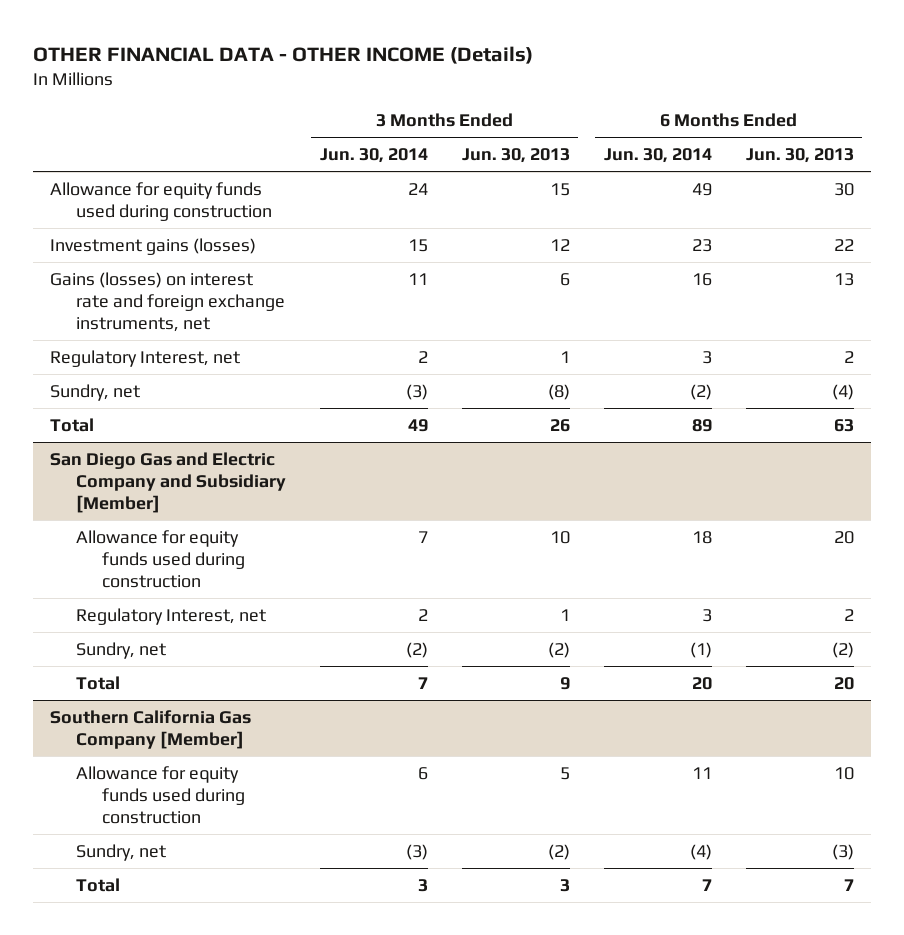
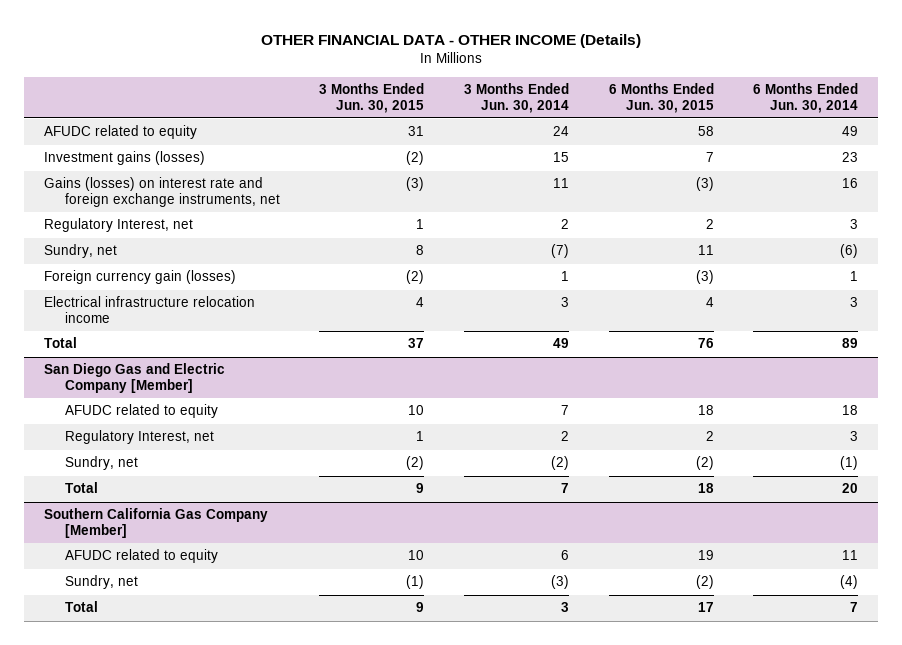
[461,147,570,163] Jun. 30, 2013 -> none
[745,147,854,163] Jun. 30, 2013 -> none
none -> [319,83,425,113] 3 Months Ended Jun. 30, 2015
none -> [608,83,714,113] 6 Months Ended Jun. 30, 2015
[49,181,272,221] Allowance for equity funds used during construction -> [44,125,198,140] AFUDC related to equity
[405,383,428,400] (3) -> [550,244,569,259] (7)
[689,383,712,400] (2) -> [840,244,859,259] (6)
none -> [44,270,237,285] Foreign currency gain (losses)
none -> [44,296,256,324] Electrical infrastructure relocation income
[49,451,286,513] San Diego Gas and Electric Company and Subsidiary [Member] -> [44,363,226,394] San Diego Gas and Electric Company [Member]
[75,529,245,588] Allowance for equity funds used during construction -> [64,404,218,419] AFUDC related to equity
[75,765,245,824] Allowance for equity funds used during construction -> [64,549,218,564] AFUDC related to equity

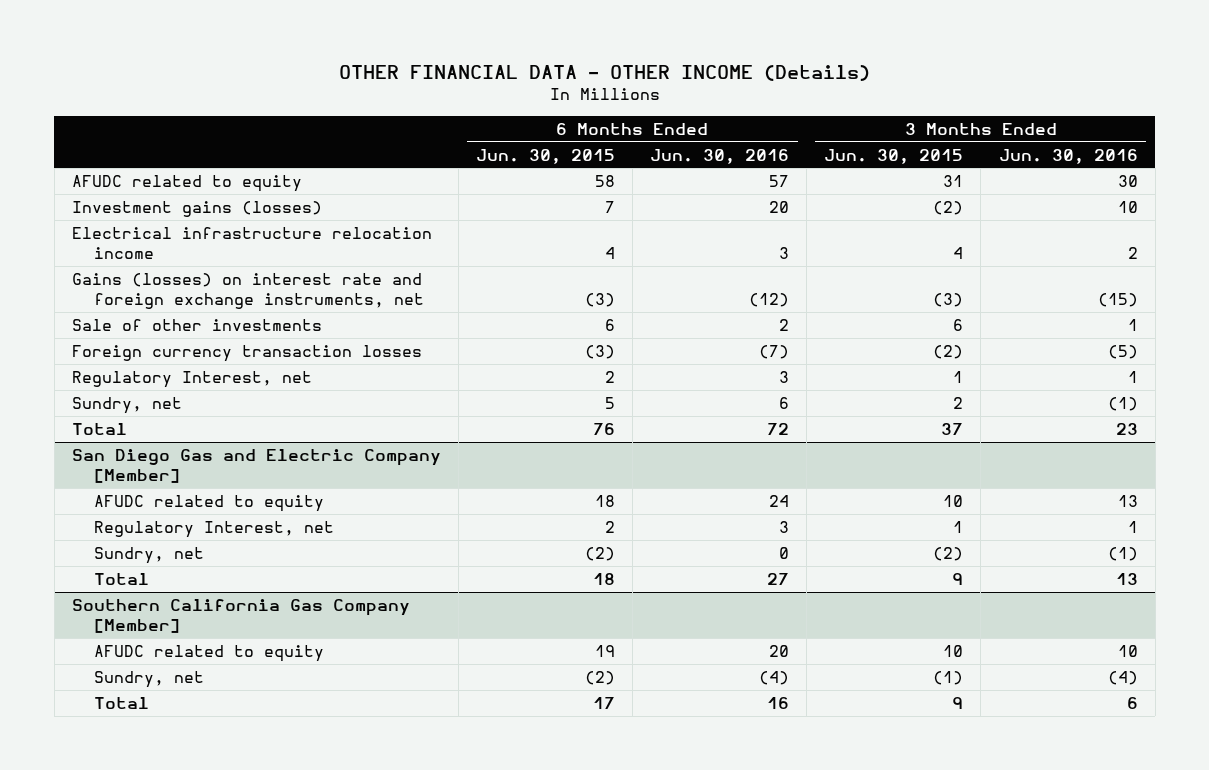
[463,83,569,113] 3 Months Ended Jun. 30, 2014 -> none
[753,83,859,113] 6 Months Ended Jun. 30, 2014 -> none
none -> [650,148,790,164] Jun. 30, 2016
none -> [998,148,1138,164] Jun. 30, 2016
[44,296,256,324] Electrical infrastructure relocation income -> [71,226,432,259] Electrical infrastructure relocation income
none -> [71,318,322,331] Sale of other investments
none -> [71,344,422,362] Foreign currency transaction losses
[44,270,237,285] Foreign currency gain (losses) -> none
[416,245,425,256] 8 -> [953,396,964,409] 2
[697,245,714,256] 11 -> [604,396,615,409] 5

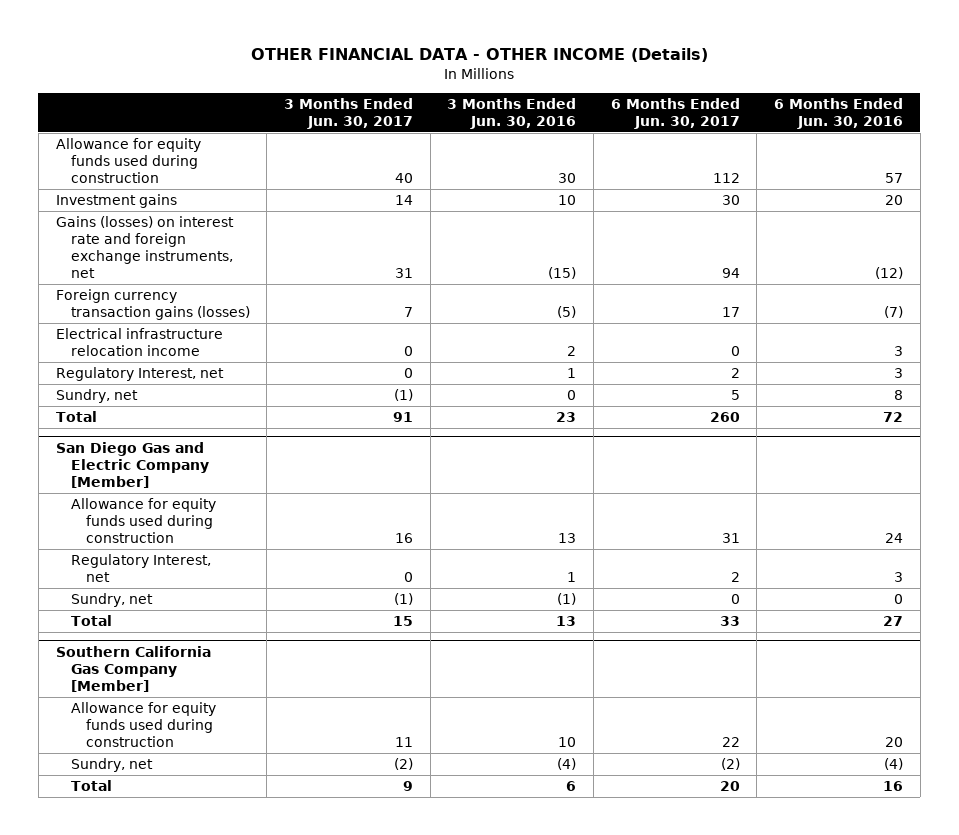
[475,148,615,164] Jun. 30, 2015 -> none
[824,148,964,164] Jun. 30, 2015 -> none
none -> [283,97,413,129] 3 Months Ended Jun. 30, 2017
none -> [610,97,740,129] 6 Months Ended Jun. 30, 2017
[71,174,302,192] AFUDC related to equity -> [55,138,201,184] Allowance for equity funds used during construction
[71,200,322,217] Investment gains (losses) -> [55,194,177,209] Investment gains
[71,318,322,331] Sale of other investments -> none
[71,344,422,362] Foreign currency transaction losses -> [55,289,250,321] Foreign currency transaction gains (losses)
[71,226,432,259] Electrical infrastructure relocation income -> [55,328,223,357] Electrical infrastructure relocation income
[779,396,790,409] 6 -> [893,390,903,401] 8
[1107,396,1138,411] (1) -> [567,390,577,401] 0
[93,494,324,512] AFUDC related to equity -> [70,498,216,544] Allowance for equity funds used during construction
[93,644,324,662] AFUDC related to equity -> [70,702,216,748] Allowance for equity funds used during construction

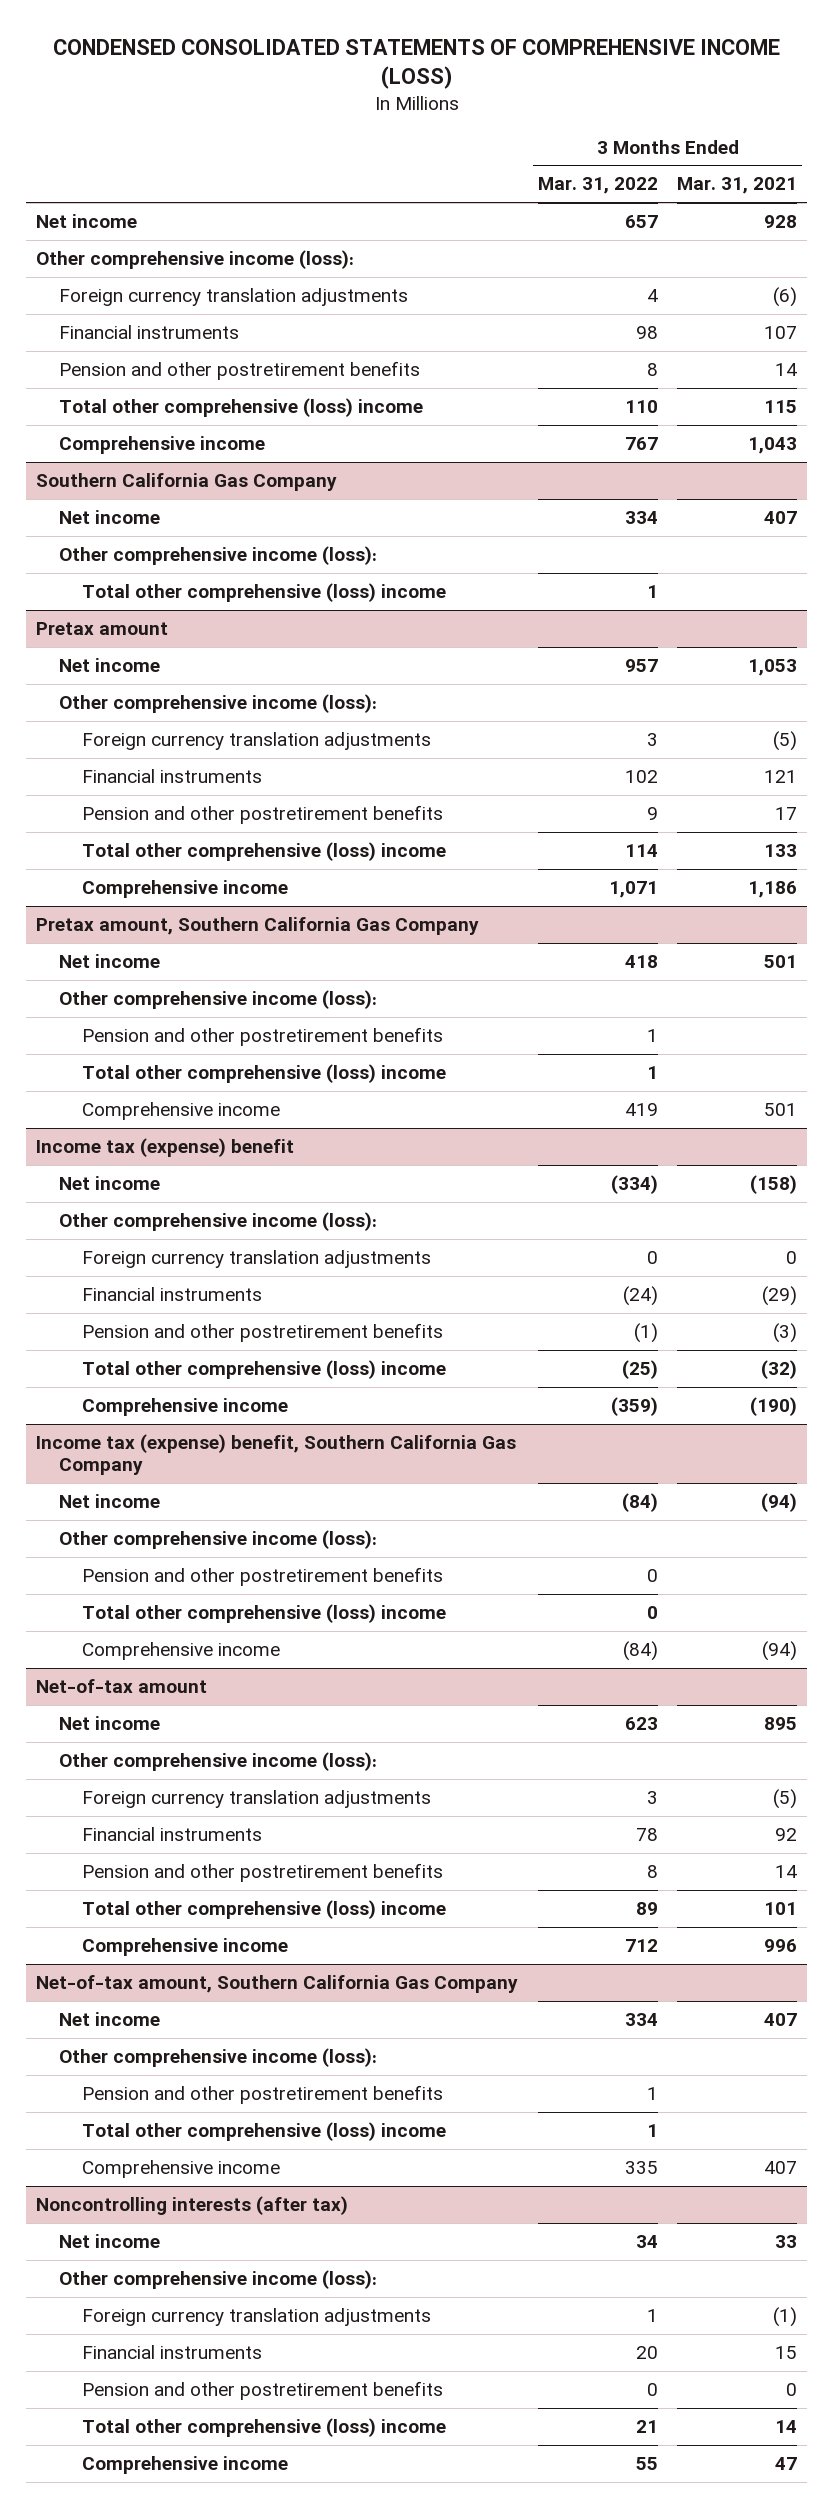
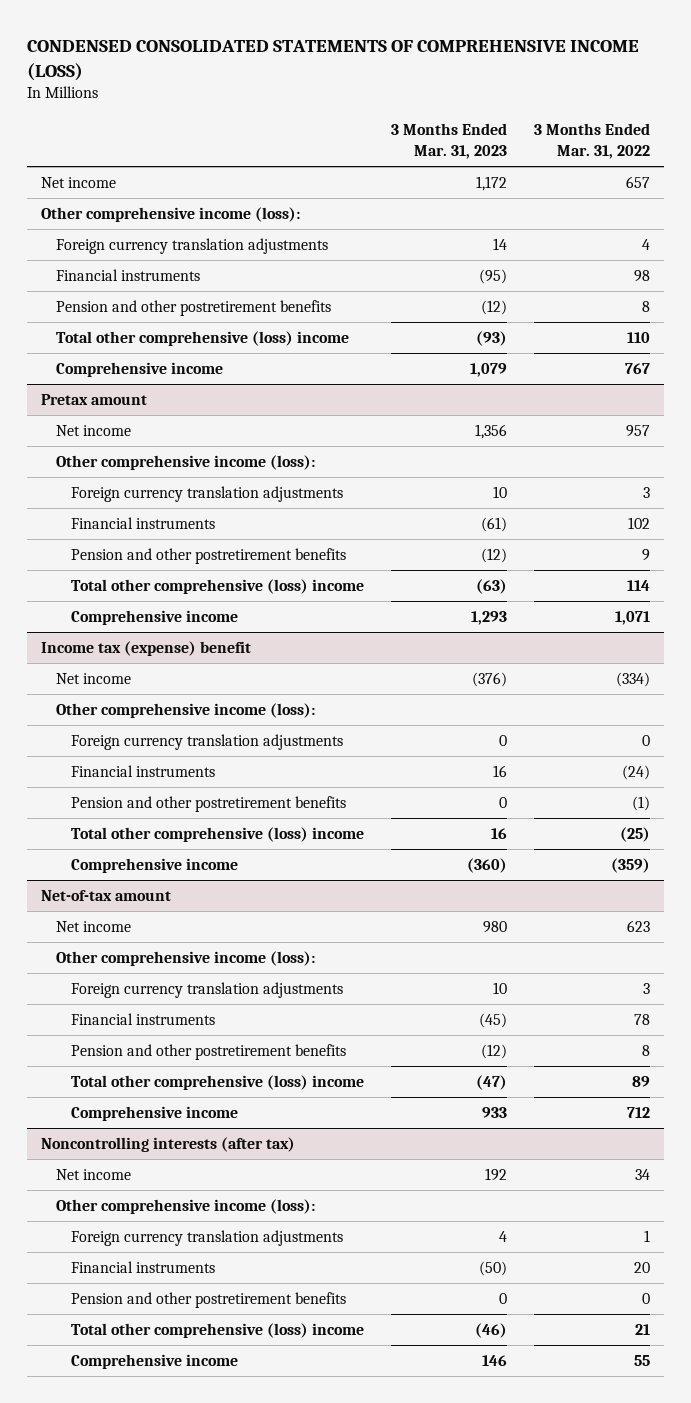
[677,177,798,195] Mar. 31, 2021 -> none
none -> [391,123,508,159] 3 Months Ended Mar. 31, 2023
[35,473,337,492] Southern California Gas Company -> none
[58,510,160,525] Net income -> none
[58,546,377,566] Other comprehensive income (loss): -> none
[82,583,447,603] Total other comprehensive (loss) income -> none
[35,917,479,936] Pretax amount, Southern California Gas Company -> none
[58,954,160,969] Net income -> none
[58,990,377,1010] Other comprehensive income (loss): -> none
[82,1027,444,1047] Pension and other postretirement benefits -> none
[82,1064,447,1084] Total other comprehensive (loss) income -> none
[82,1102,281,1121] Comprehensive income -> none
[35,1434,516,1475] Income tax (expense) benefit, Southern California Gas Company -> none
[58,1494,160,1509] Net income -> none
[58,1530,377,1550] Other comprehensive income (loss): -> none
[82,1567,444,1587] Pension and other postretirement benefits -> none
[82,1604,447,1624] Total other comprehensive (loss) income -> none
[82,1642,281,1661] Comprehensive income -> none
[35,1975,518,1994] Net-of-tax amount, Southern California Gas Company -> none
[58,2012,160,2027] Net income -> none
[58,2048,377,2068] Other comprehensive income (loss): -> none
[82,2085,444,2105] Pension and other postretirement benefits -> none
[82,2122,447,2142] Total other comprehensive (loss) income -> none
[82,2160,281,2179] Comprehensive income -> none

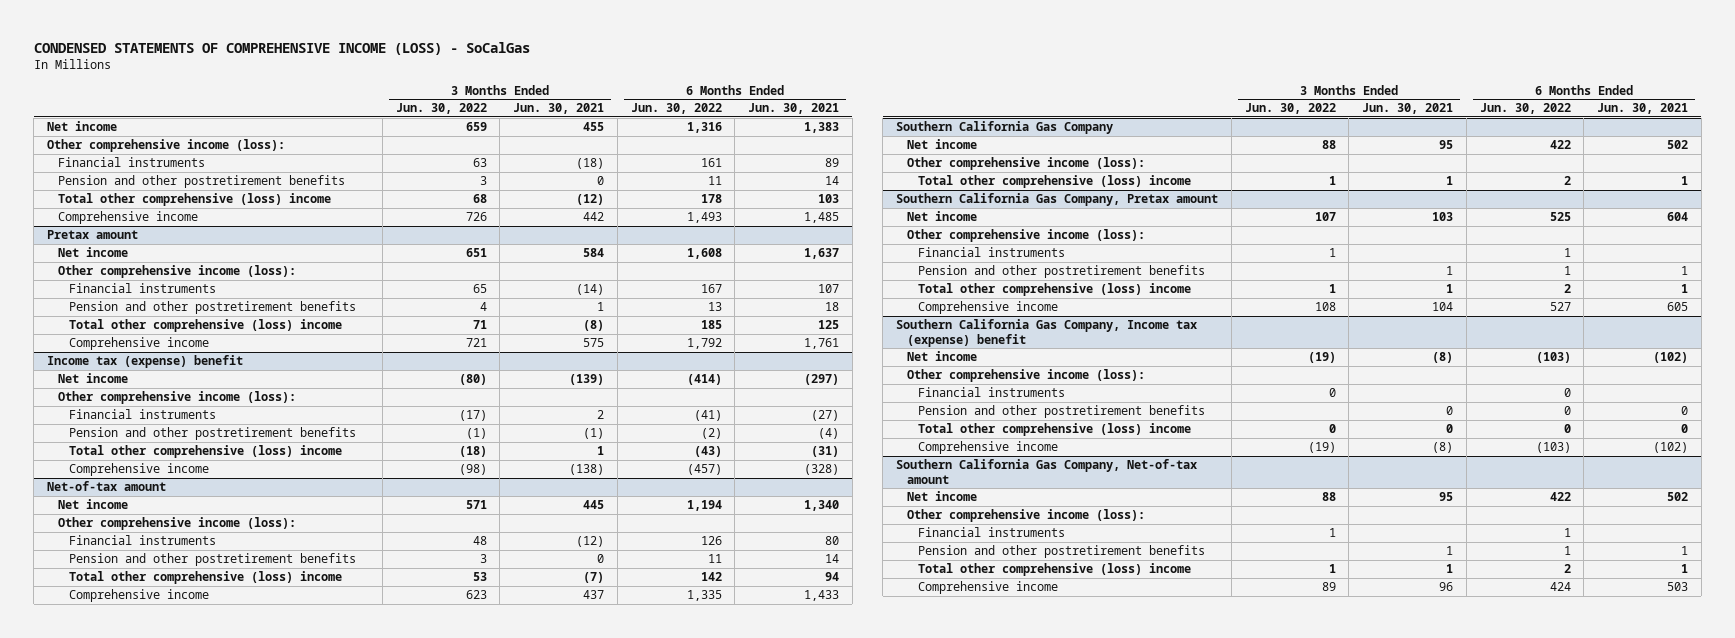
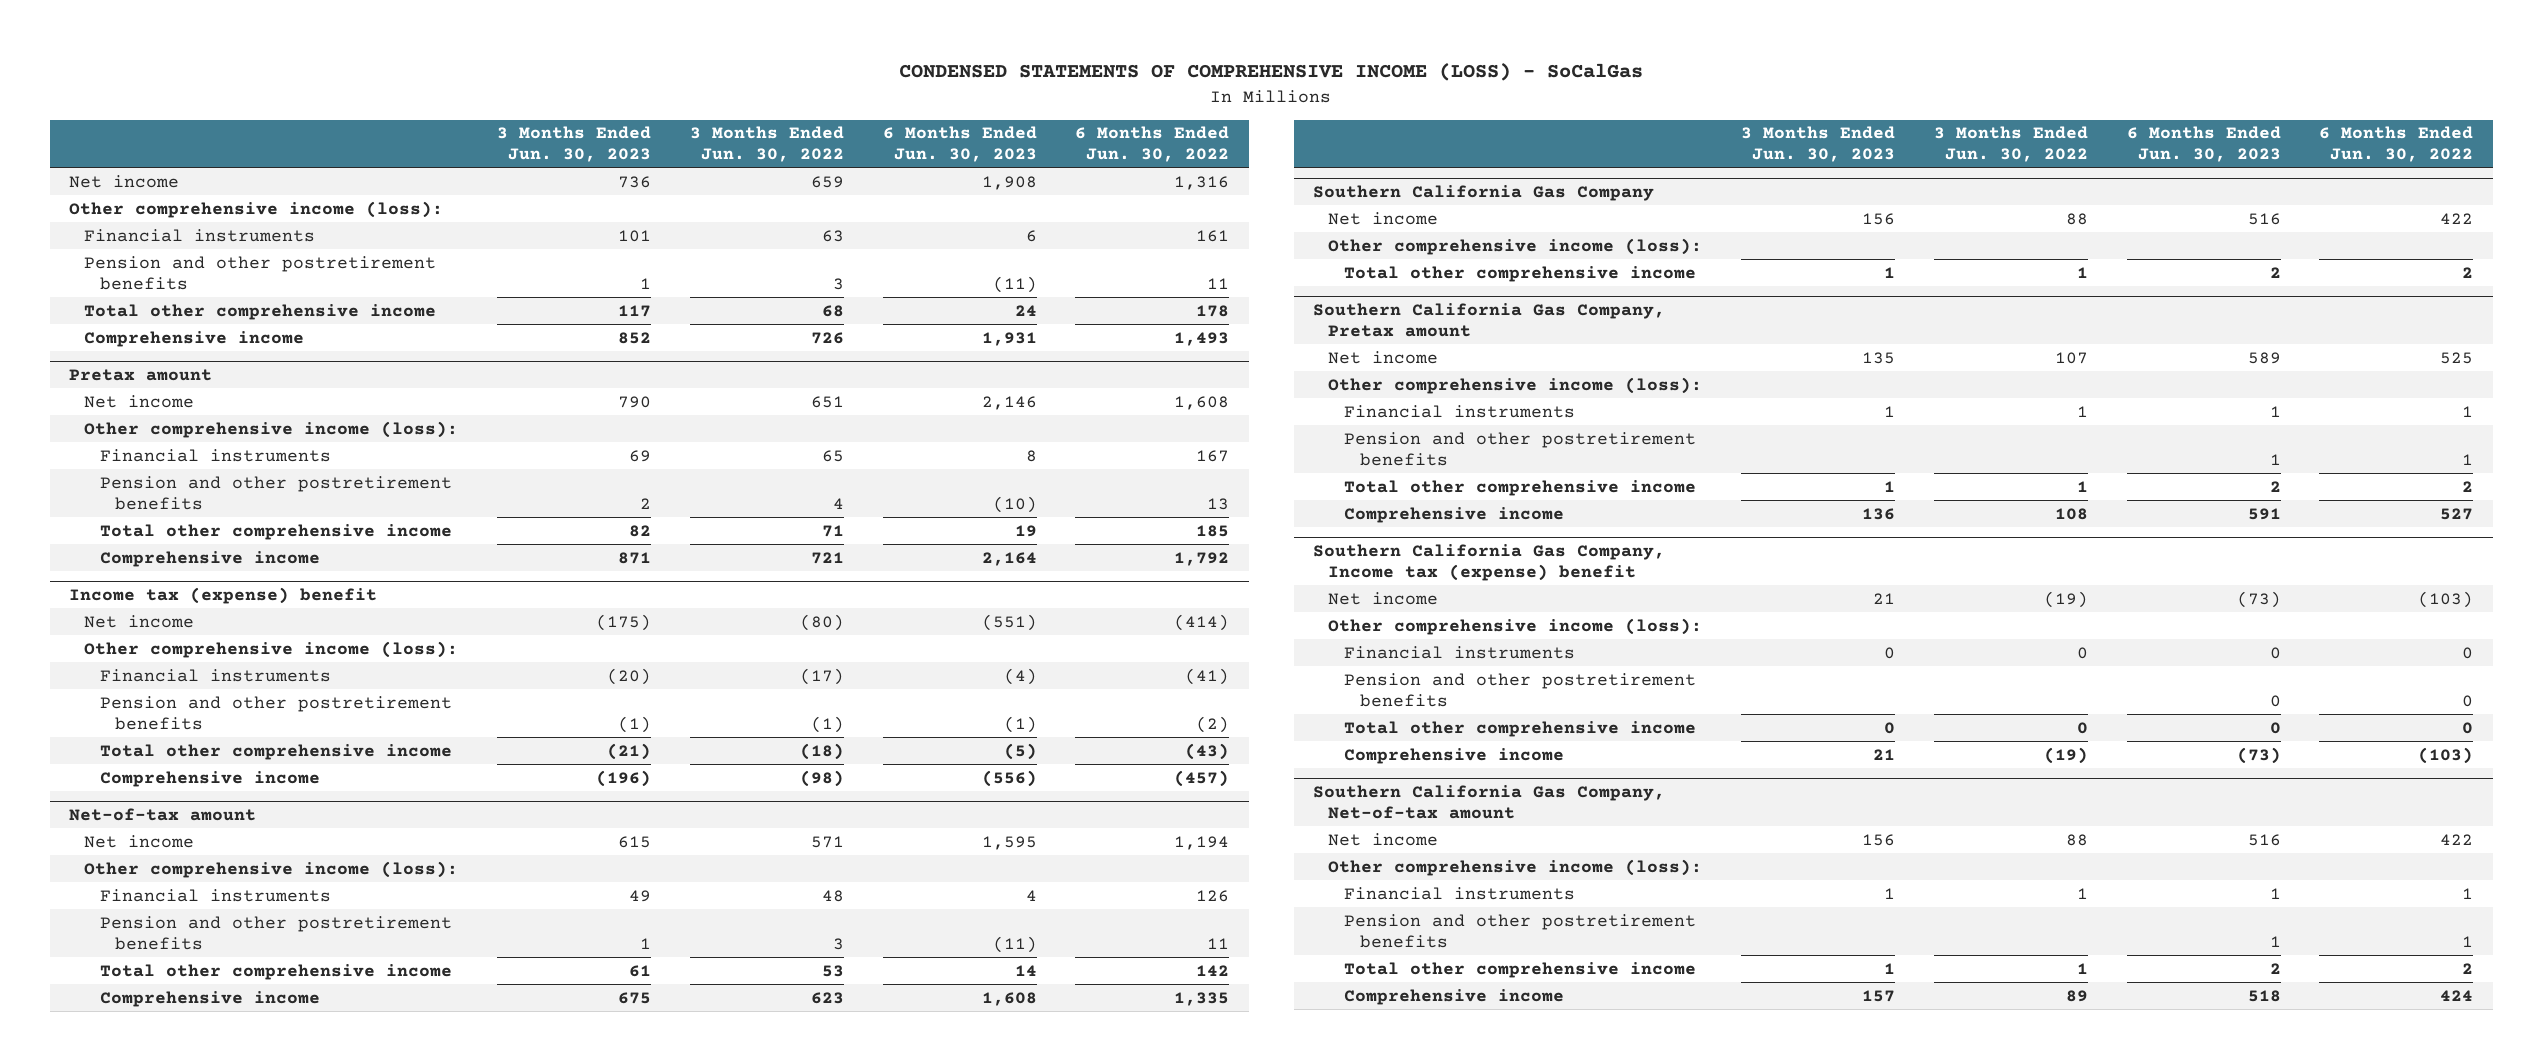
[513,103,605,115] Jun. 30, 2021 -> none
[748,103,840,115] Jun. 30, 2021 -> none
none -> [497,126,652,163] 3 Months Ended Jun. 30, 2023
none -> [882,126,1037,163] 6 Months Ended Jun. 30, 2023
[58,193,332,207] Total other comprehensive (loss) income -> [84,303,437,320] Total other comprehensive income
[69,319,343,333] Total other comprehensive (loss) income -> [99,523,452,540] Total other comprehensive income
[69,445,343,459] Total other comprehensive (loss) income -> [99,743,452,760] Total other comprehensive income
[69,571,343,585] Total other comprehensive (loss) income -> [99,963,452,980] Total other comprehensive income
[918,175,1192,189] Total other comprehensive (loss) income -> [1344,265,1697,282] Total other comprehensive income
[918,283,1192,297] Total other comprehensive (loss) income -> [1344,479,1697,496] Total other comprehensive income
[918,423,1192,437] Total other comprehensive (loss) income -> [1344,720,1697,737] Total other comprehensive income
[918,563,1192,577] Total other comprehensive (loss) income -> [1344,961,1697,978] Total other comprehensive income

